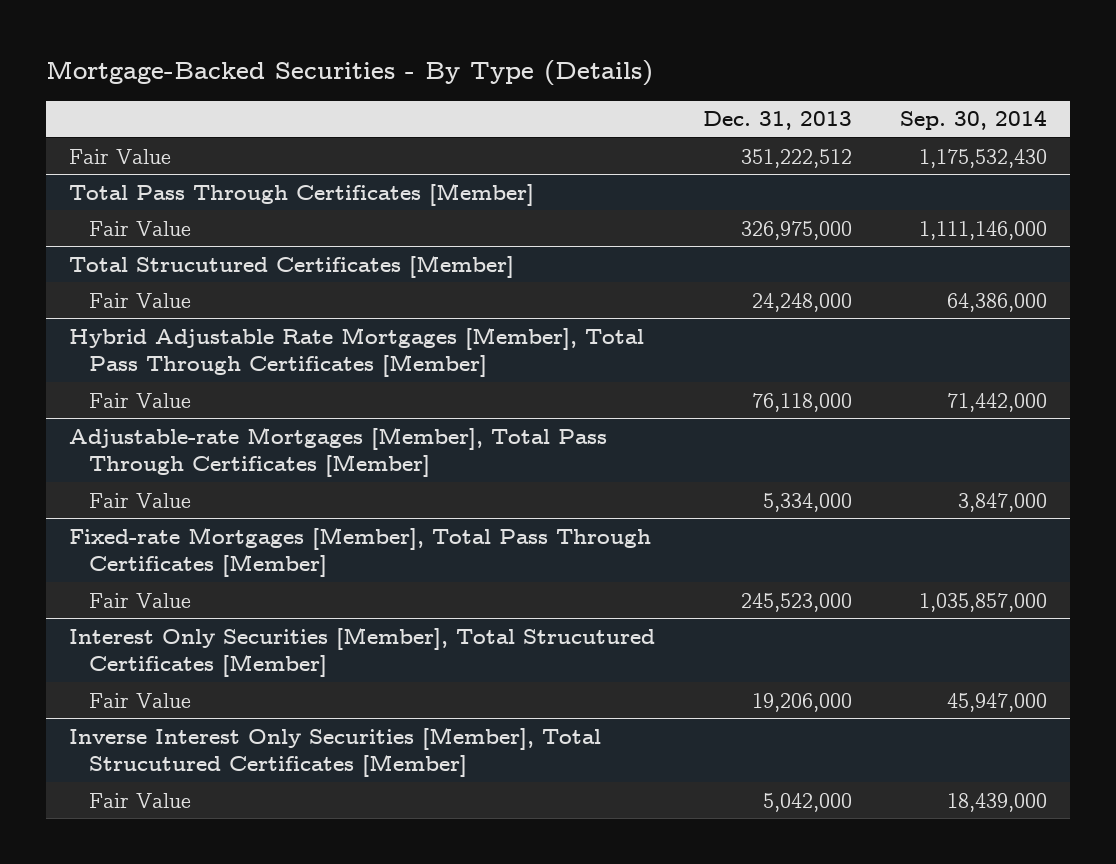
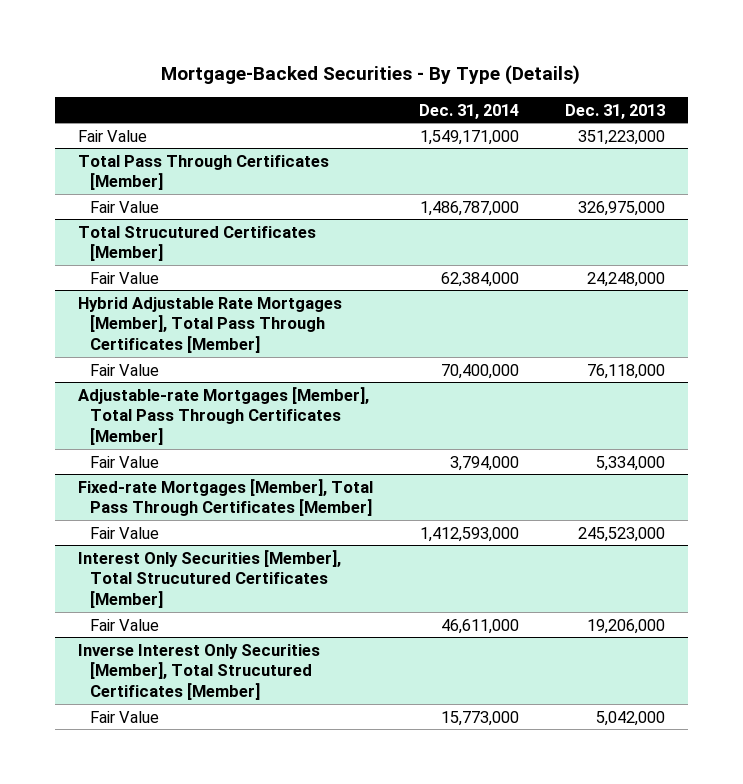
[899,110,1047,131] Sep. 30, 2014 -> none
none -> [418,103,519,119] Dec. 31, 2014
[740,148,852,168] 351,222,512 -> [578,129,666,145] 351,223,000

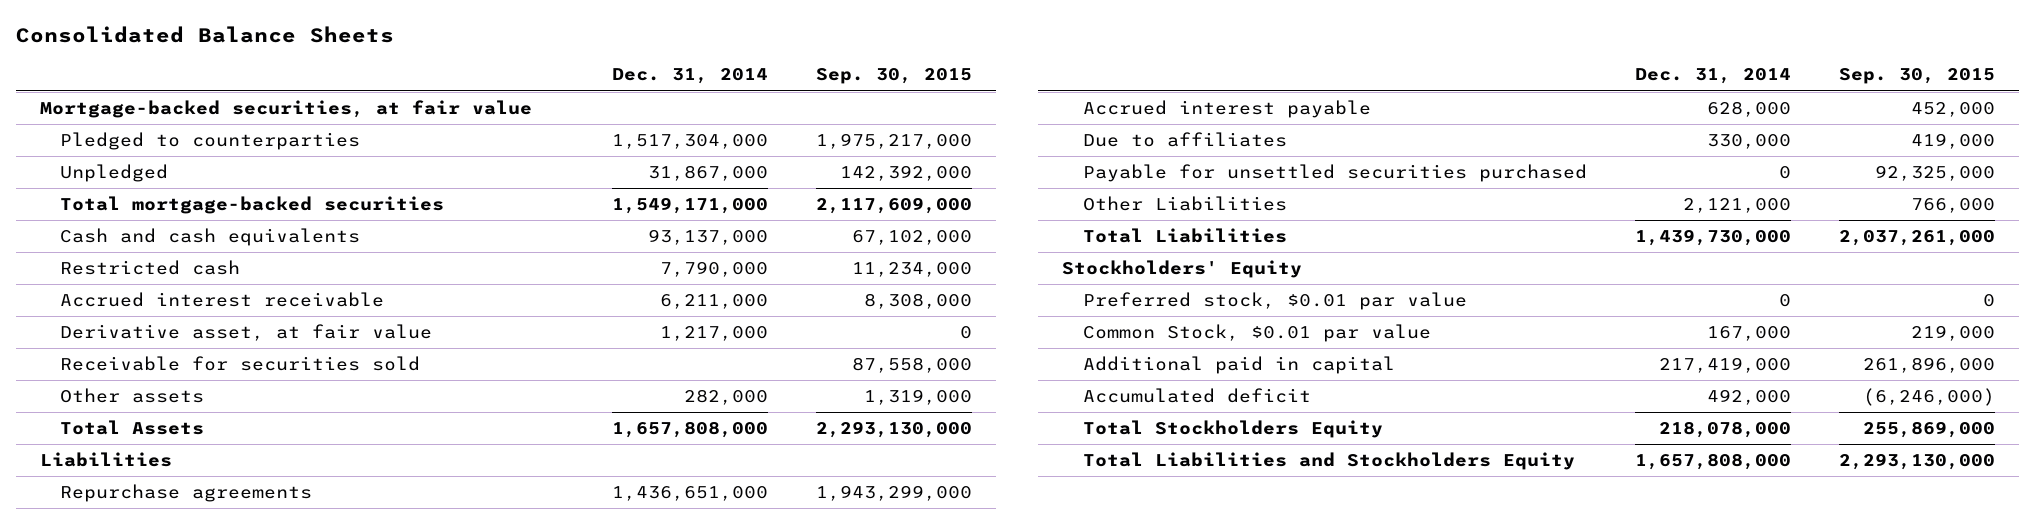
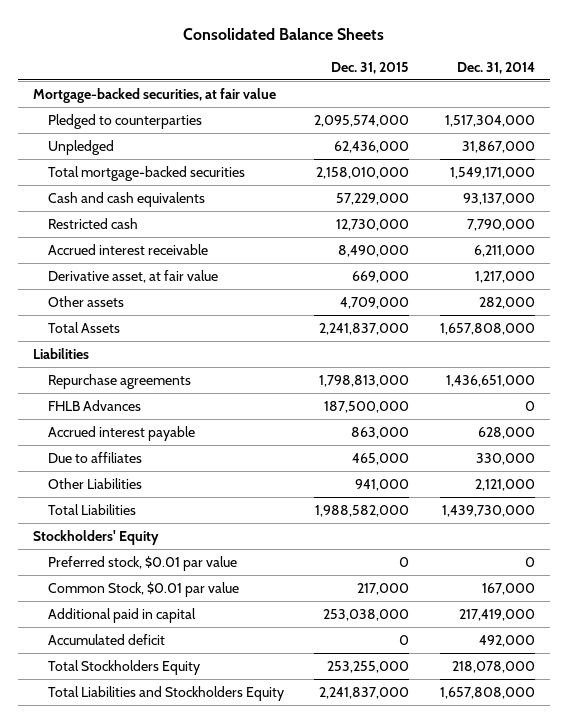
[816,68,973,85] Sep. 30, 2015 -> none
none -> [331,61,410,74] Dec. 31, 2015
[60,355,421,371] Receivable for securities sold -> none
none -> [47,399,141,411] FHLB Advances
[1083,163,1588,182] Payable for unsettled securities purchased -> none

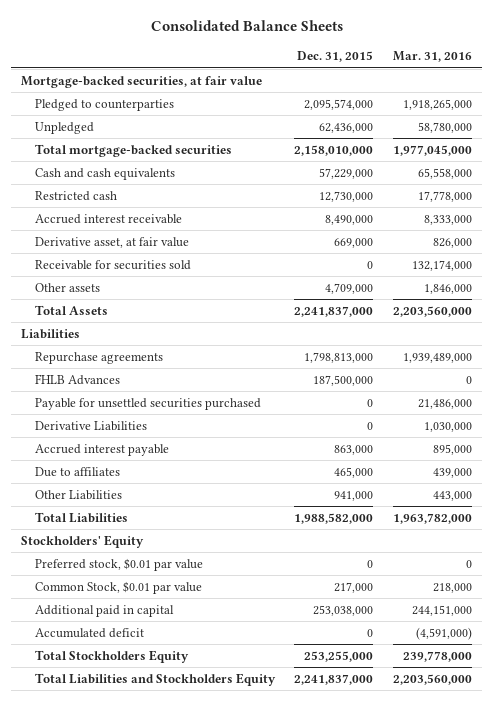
[456,61,535,74] Dec. 31, 2014 -> none
none -> [392,51,472,63] Mar. 31, 2016
none -> [34,259,191,270] Receivable for securities sold
none -> [34,397,261,410] Payable for unsettled securities purchased
none -> [34,420,147,431] Derivative Liabilities

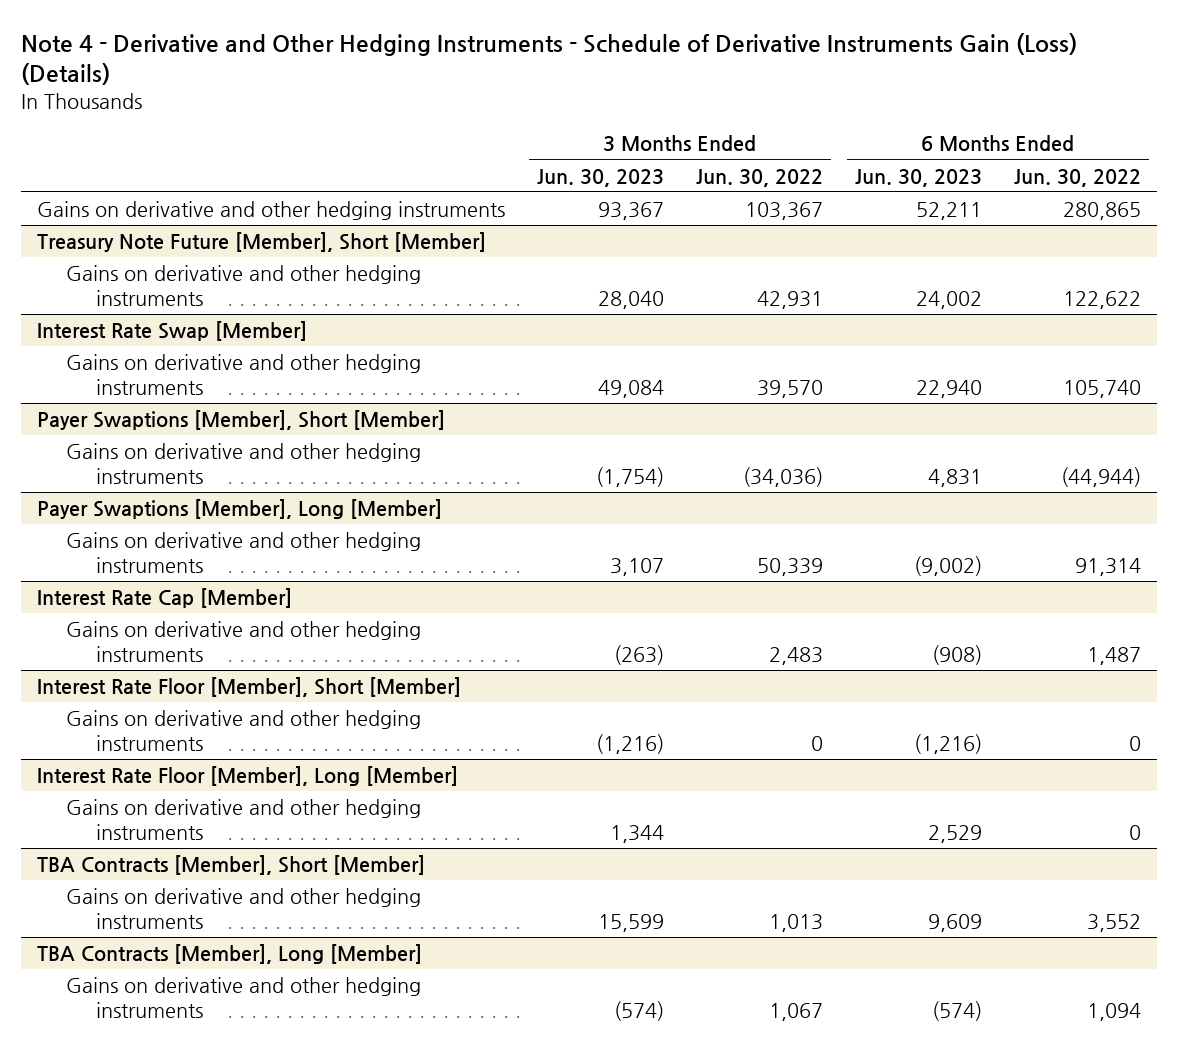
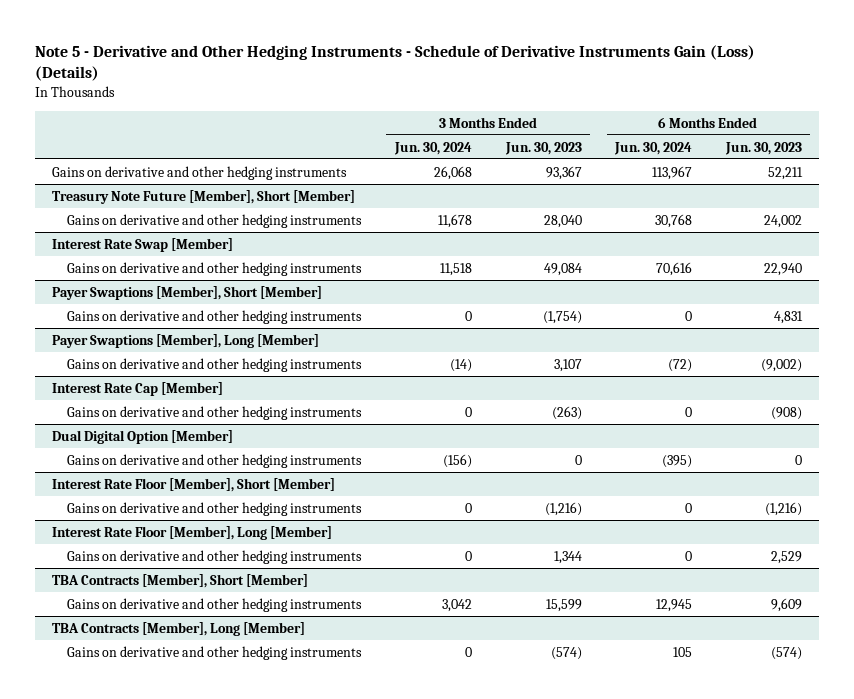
[21,33,1078,86] Note 4 - Derivative and Other Hedging Instruments - Schedule of Derivative Instruments Gain (Loss) (Details) -> [35,44,756,82] Note 5 - Derivative and Other Hedging Instruments - Schedule of Derivative Instruments Gain (Loss) (Details)
[696,168,824,187] Jun. 30, 2022 -> none
[1013,168,1141,187] Jun. 30, 2022 -> none
none -> [393,141,472,155] Jun. 30, 2024
none -> [614,141,693,155] Jun. 30, 2024
none -> [52,429,234,444] Dual Digital Option [Member]
none -> [67,453,363,468] Gains on derivative and other hedging instruments

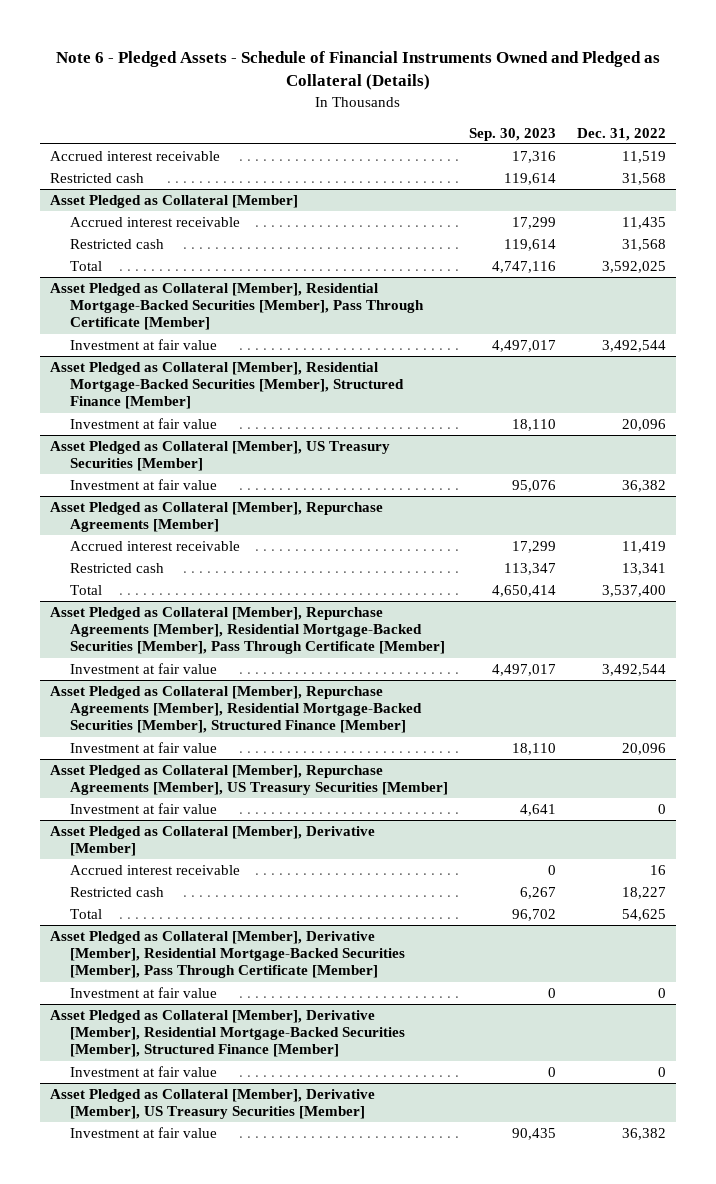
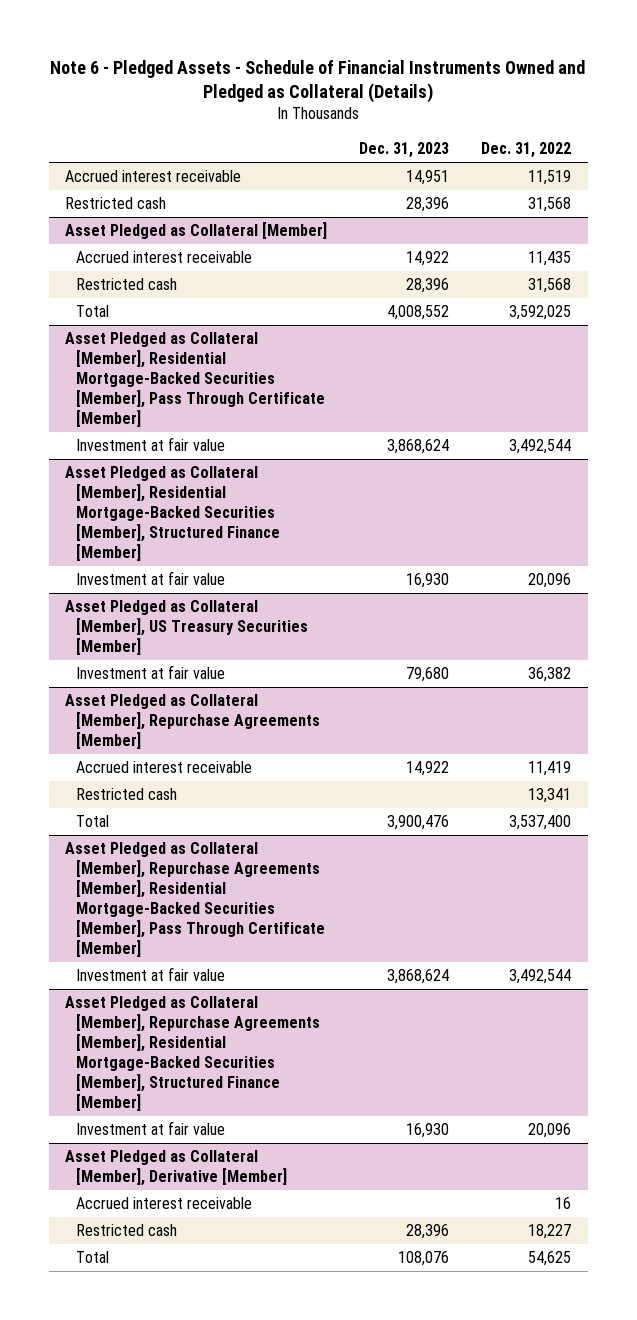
[469,127,557,141] Sep. 30, 2023 -> none
none -> [359,142,450,159] Dec. 31, 2023
[50,764,449,796] Asset Pledged as Collateral [Member], Repurchase Agreements [Member], US Treasury Securities [Member] -> none
[70,802,218,814] Investment at fair value -> none
[50,930,406,979] Asset Pledged as Collateral [Member], Derivative [Member], Residential Mortgage-Backed Securities [Member], Pass Through Certificate [Member] -> none
[70,986,218,998] Investment at fair value -> none
[50,1009,406,1058] Asset Pledged as Collateral [Member], Derivative [Member], Residential Mortgage-Backed Securities [Member], Structured Finance [Member] -> none
[70,1065,218,1077] Investment at fair value -> none
[50,1088,376,1120] Asset Pledged as Collateral [Member], Derivative [Member], US Treasury Securities [Member] -> none
[70,1126,218,1138] Investment at fair value -> none

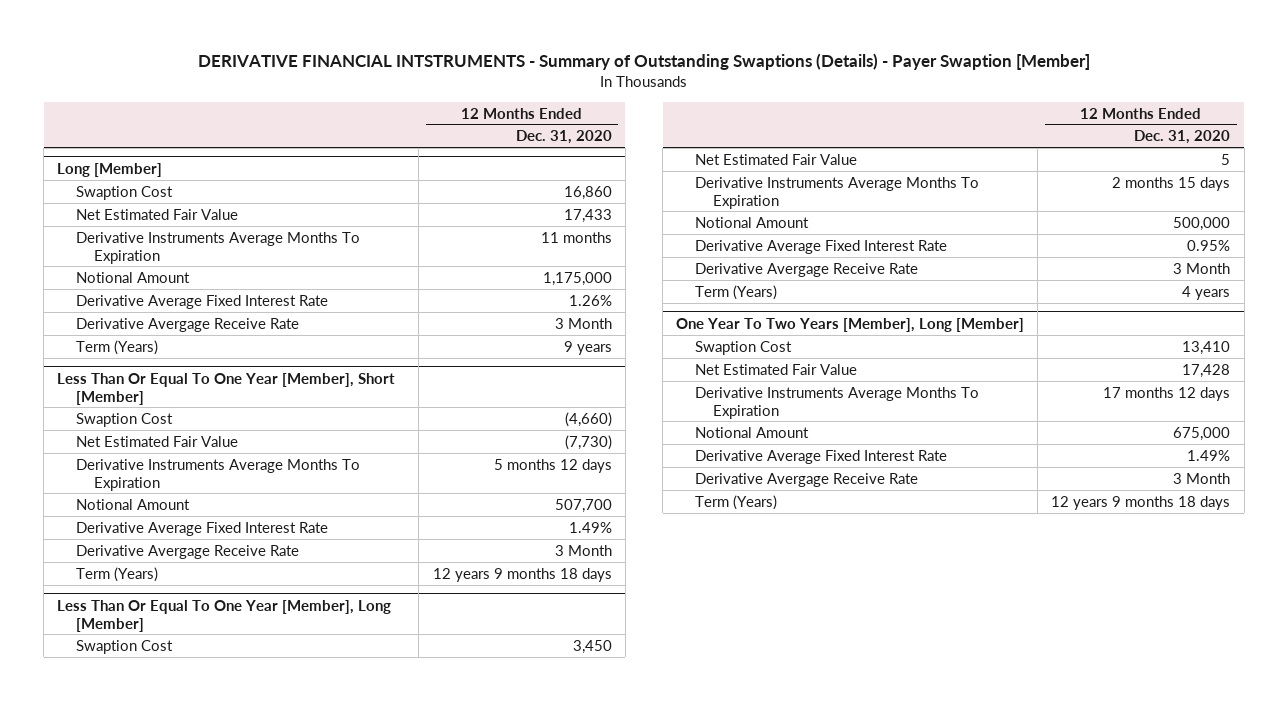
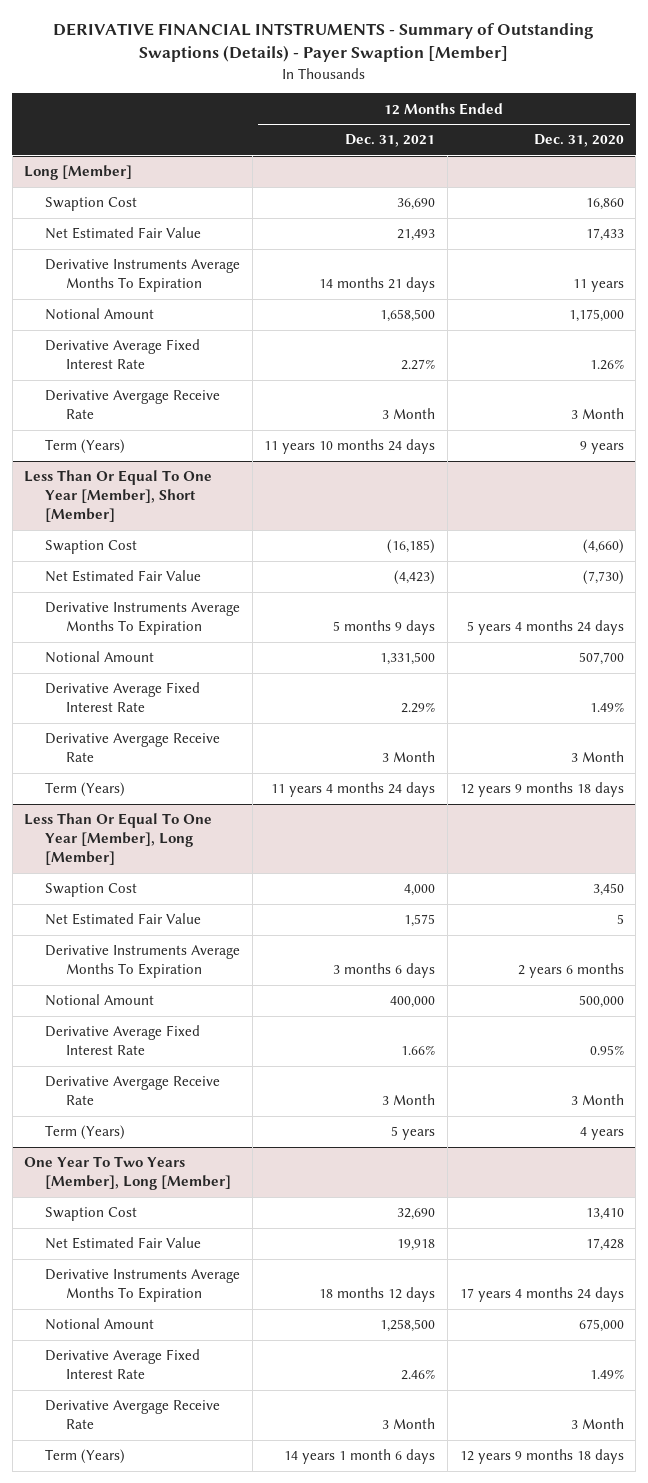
none -> [345,134,436,148] Dec. 31, 2021
[540,231,612,243] 11 months -> [572,279,624,293] 11 years
[493,458,612,473] 5 months 12 days -> [466,620,624,636] 5 years 4 months 24 days
[1112,176,1231,191] 2 months 15 days -> [517,963,624,979] 2 years 6 months
[1103,386,1231,401] 17 months 12 days -> [459,1287,624,1303] 17 years 4 months 24 days

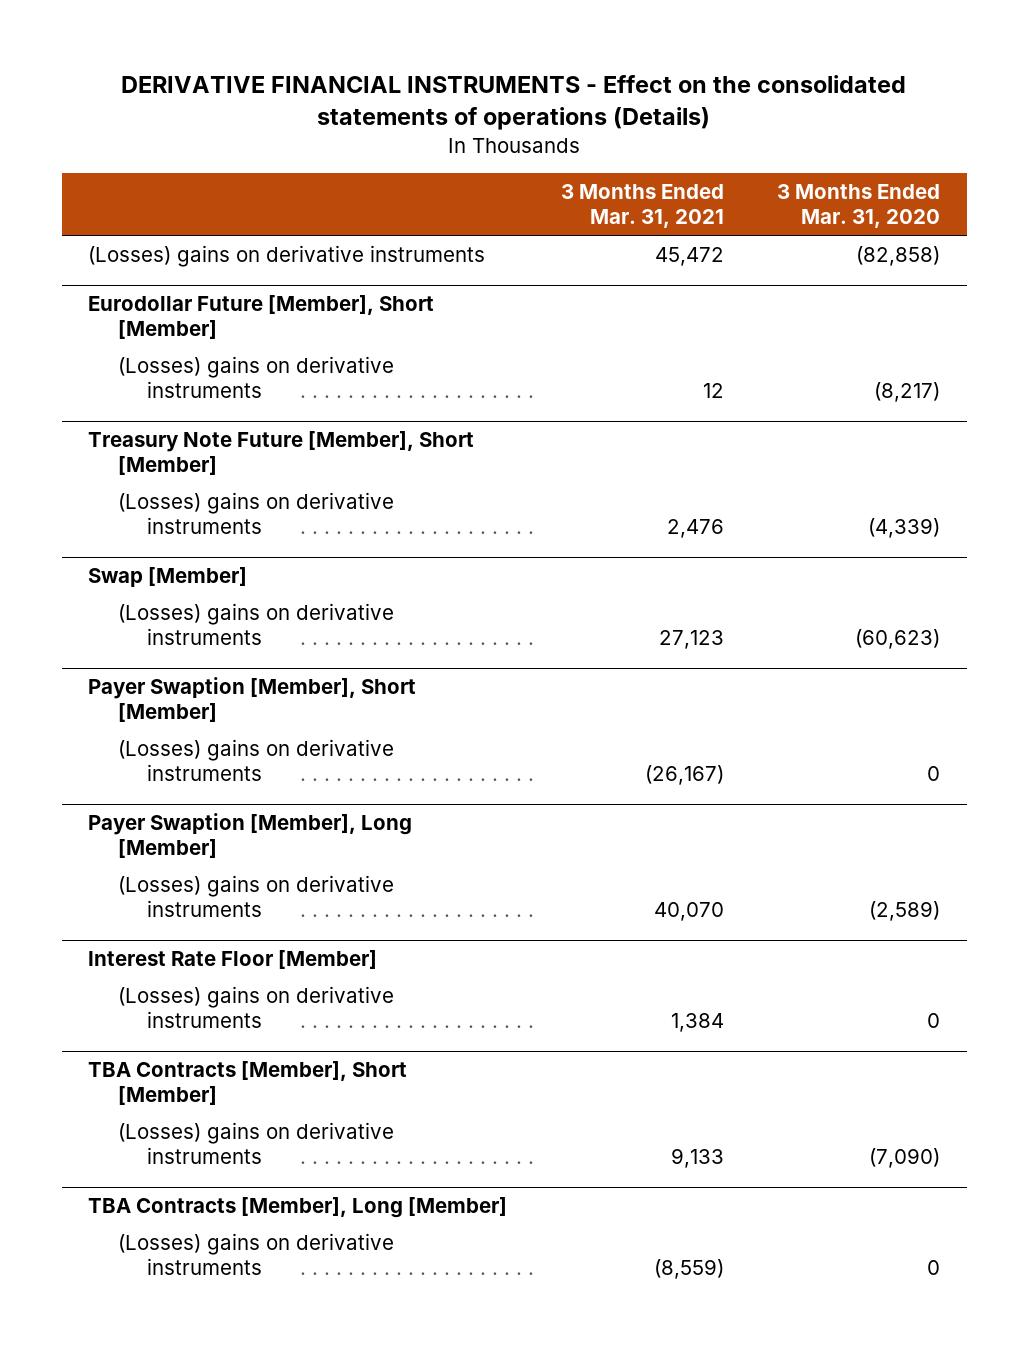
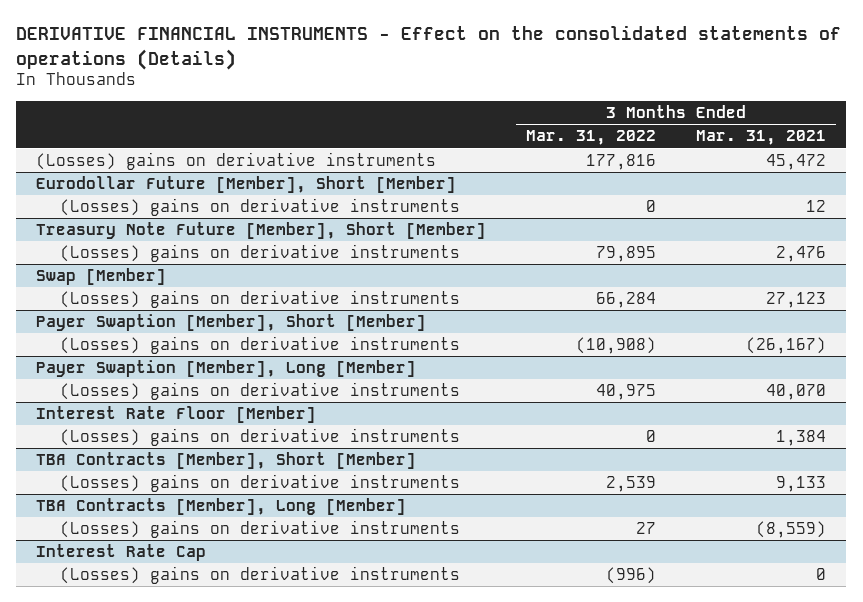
[776,184,940,229] 3 Months Ended Mar. 31, 2020 -> none
none -> [526,130,657,146] Mar. 31, 2022
none -> [36,544,207,562] Interest Rate Cap
none -> [60,566,461,585] (Losses) gains on derivative instruments

